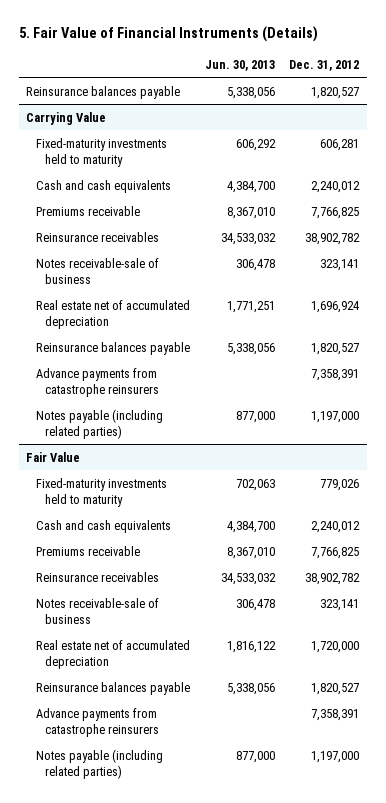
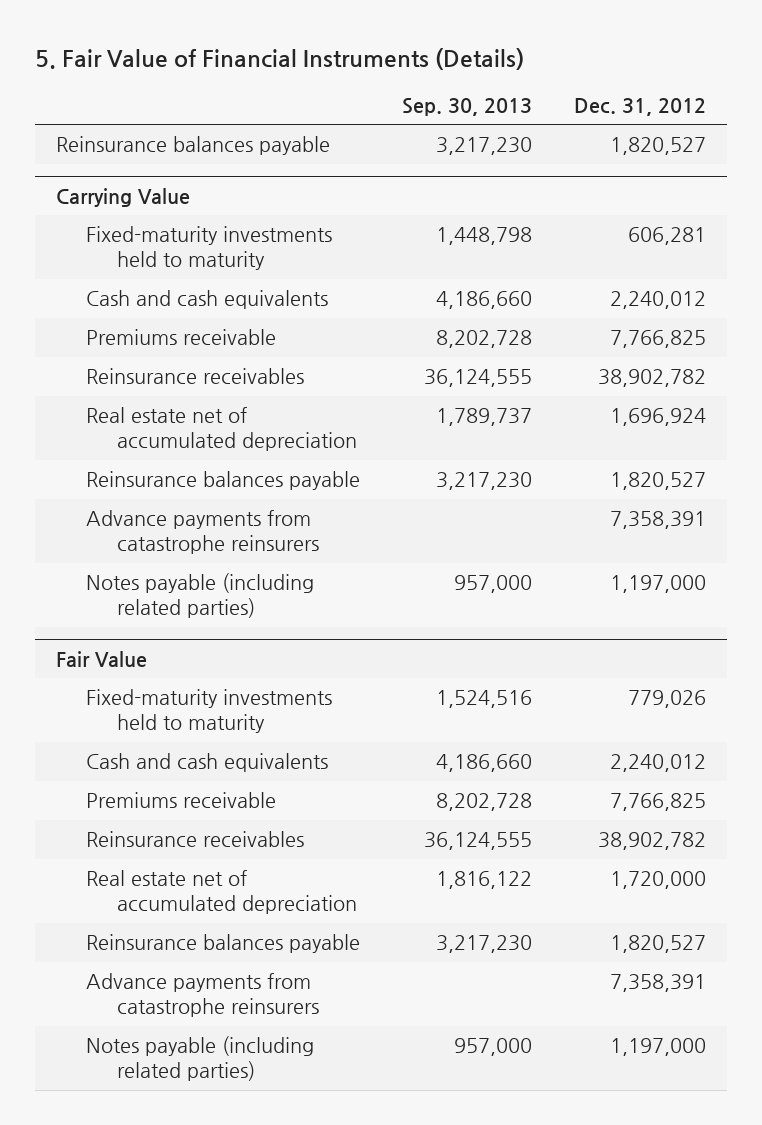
[204,59,275,71] Jun. 30, 2013 -> none
none -> [402,97,533,116] Sep. 30, 2013
[35,257,159,284] Notes receivable-sale of business -> none
[35,597,159,624] Notes receivable-sale of business -> none

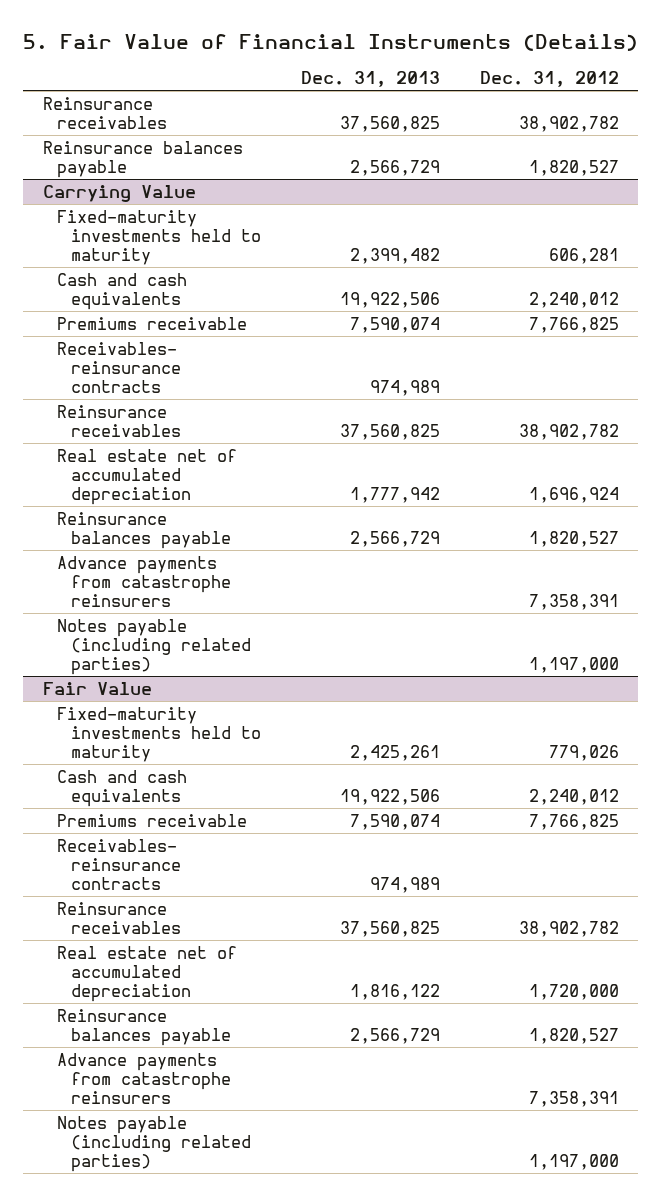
[402,97,533,116] Sep. 30, 2013 -> none
none -> [301,71,441,88] Dec. 31, 2013
none -> [42,96,168,129] Reinsurance receivables
none -> [57,341,182,393] Receivables- reinsurance contracts
none -> [57,838,182,890] Receivables- reinsurance contracts

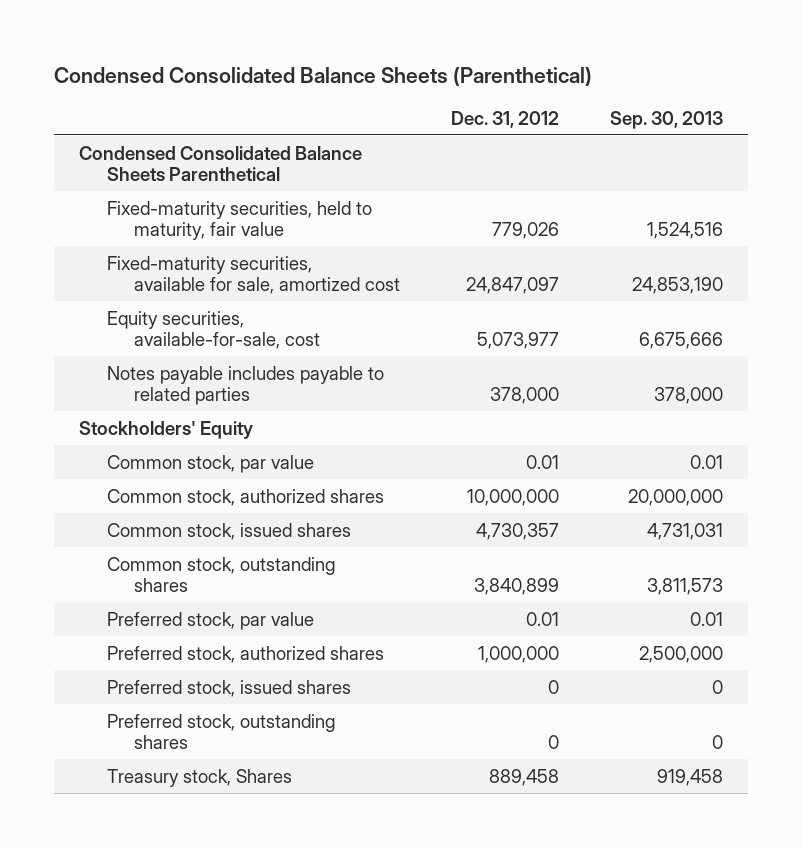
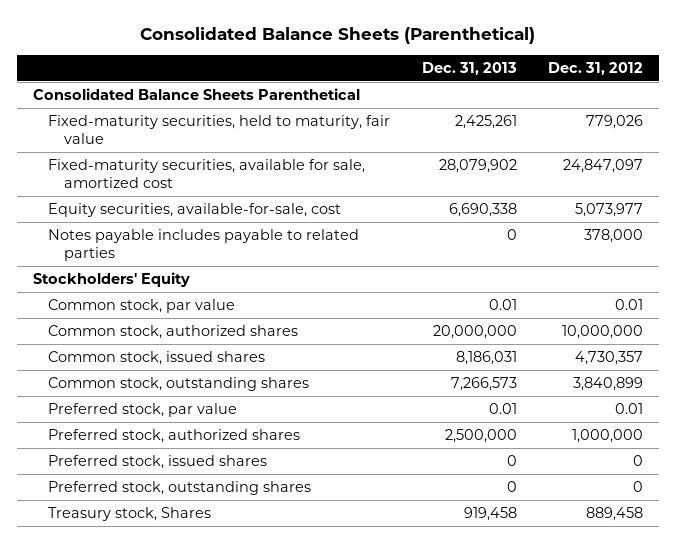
[53,65,592,86] Condensed Consolidated Balance Sheets (Parenthetical) -> [140,27,536,45] Consolidated Balance Sheets (Parenthetical)
[609,110,723,129] Sep. 30, 2013 -> none
none -> [421,61,517,75] Dec. 31, 2013
[79,145,363,181] Condensed Consolidated Balance Sheets Parenthetical -> [33,88,361,101] Consolidated Balance Sheets Parenthetical

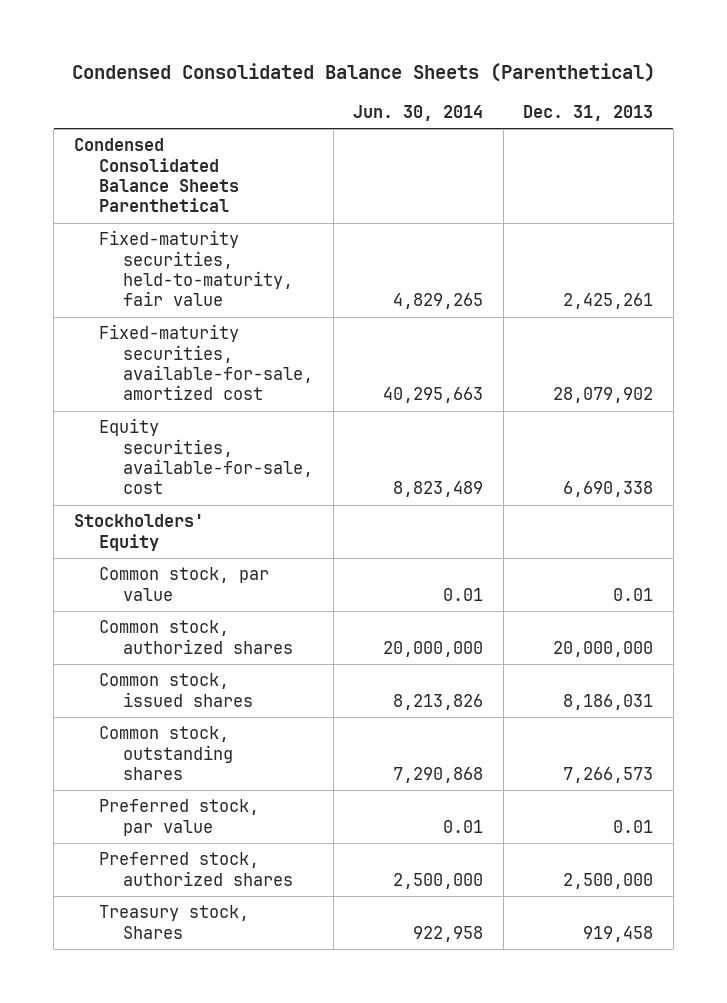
[140,27,536,45] Consolidated Balance Sheets (Parenthetical) -> [71,63,655,83] Condensed Consolidated Balance Sheets (Parenthetical)
[547,61,643,75] Dec. 31, 2012 -> none
none -> [353,104,484,121] Jun. 30, 2014
[33,88,361,101] Consolidated Balance Sheets Parenthetical -> [73,138,239,213] Condensed Consolidated Balance Sheets Parenthetical
[48,115,391,145] Fixed-maturity securities, held to maturity, fair value -> [98,230,294,307] Fixed-maturity securities, held-to-maturity, fair value
[48,159,366,189] Fixed-maturity securities, available for sale, amortized cost -> [98,324,314,401] Fixed-maturity securities, available-for-sale, amortized cost
[48,229,360,262] Notes payable includes payable to related parties -> none
[48,455,268,470] Preferred stock, issued shares -> none
[48,481,312,496] Preferred stock, outstanding shares -> none

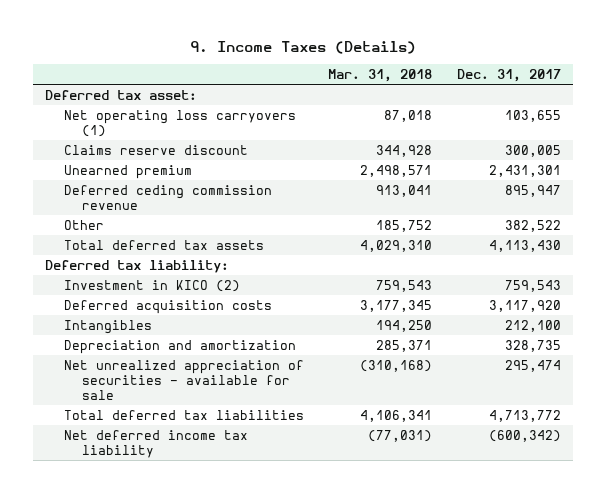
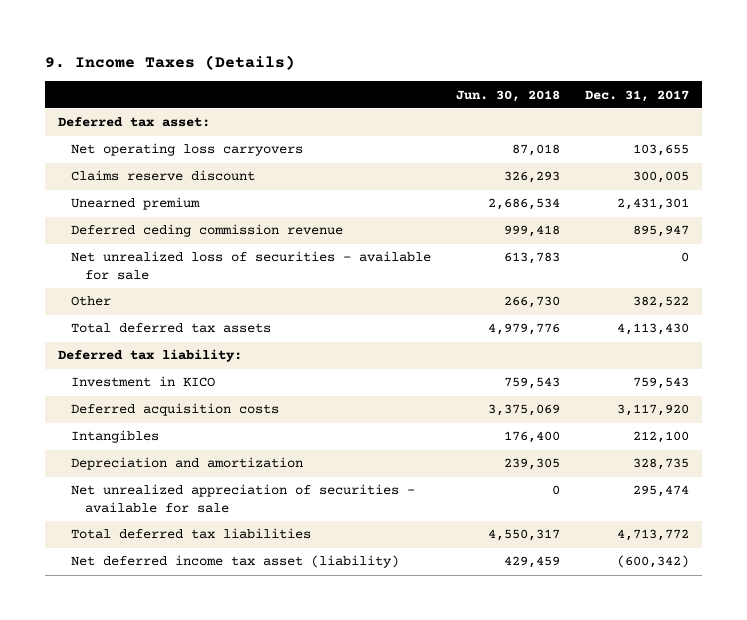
[328,69,433,83] Mar. 31, 2018 -> none
none -> [456,89,561,102] Jun. 30, 2018
[63,109,296,137] Net operating loss carryovers (1) -> [71,143,304,157] Net operating loss carryovers
none -> [71,251,432,280] Net unrealized loss of securities - available for sale
[63,279,240,292] Investment in KICO (2) -> [71,376,216,388] Investment in KICO
[63,429,248,458] Net deferred income tax liability -> [71,555,400,569] Net deferred income tax asset (liability)

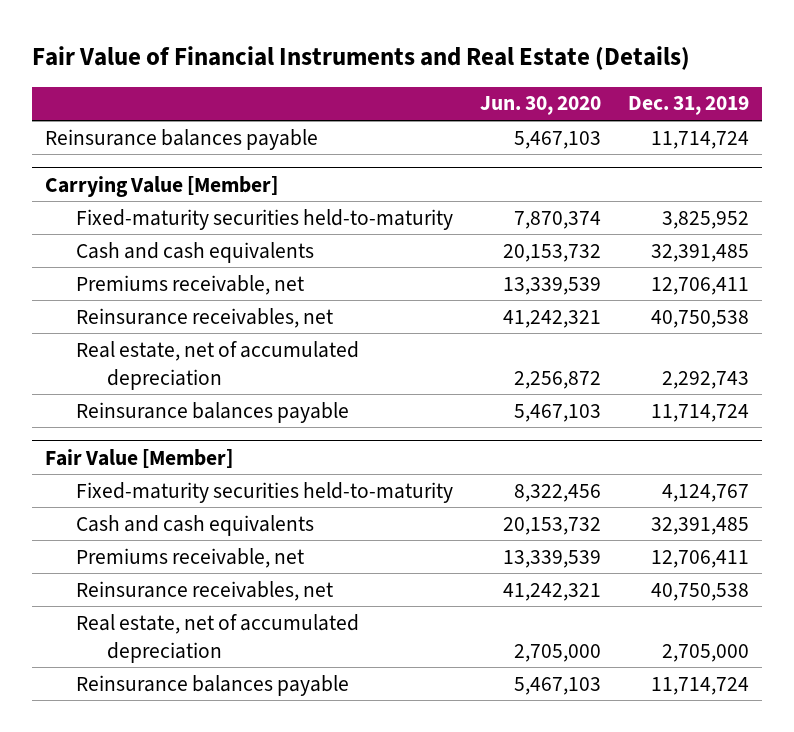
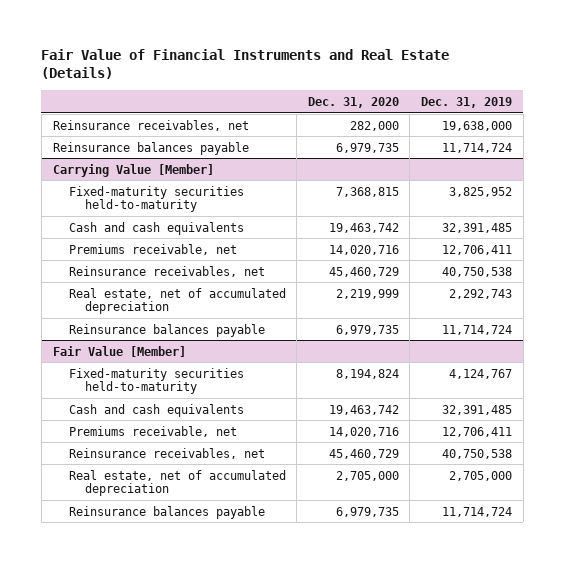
[479,96,601,116] Jun. 30, 2020 -> none
none -> [307,96,399,108] Dec. 31, 2020
none -> [52,119,249,131] Reinsurance receivables, net

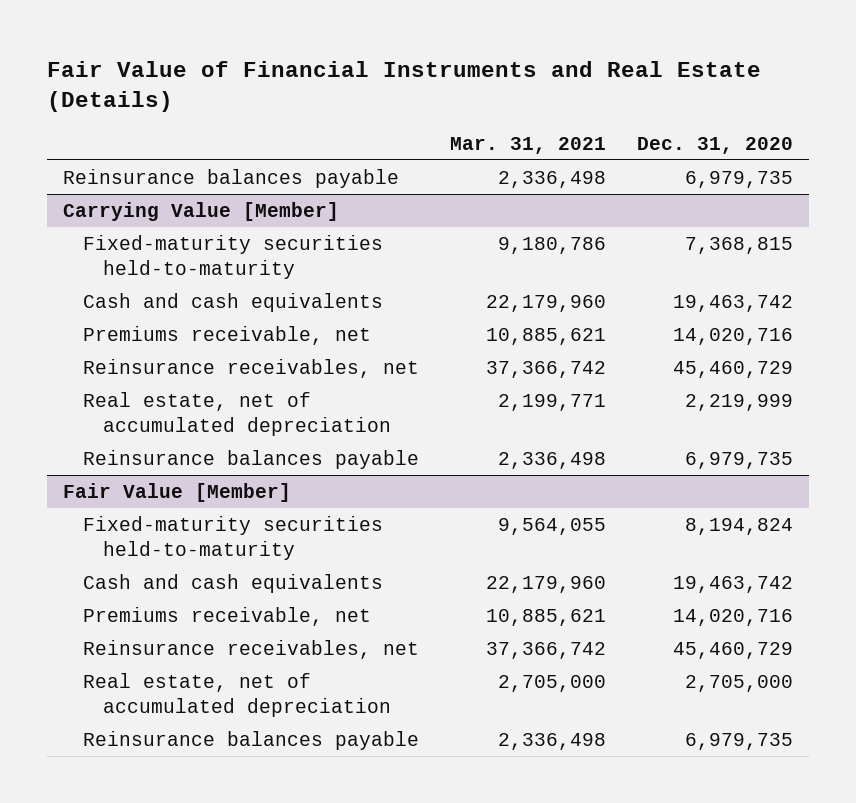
[421,96,513,108] Dec. 31, 2019 -> none
none -> [450,136,607,154] Mar. 31, 2021
[52,119,249,131] Reinsurance receivables, net -> none

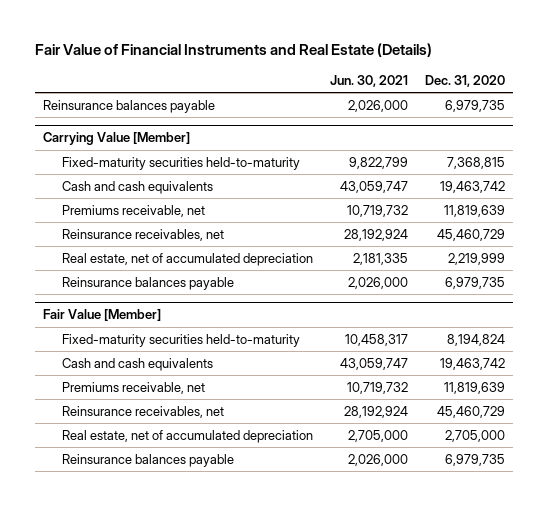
[450,136,607,154] Mar. 31, 2021 -> none
none -> [329,74,408,87] Jun. 30, 2021
[673,327,794,345] 14,020,716 -> [443,204,505,217] 11,819,639
[673,608,794,626] 14,020,716 -> [443,381,505,394] 11,819,639

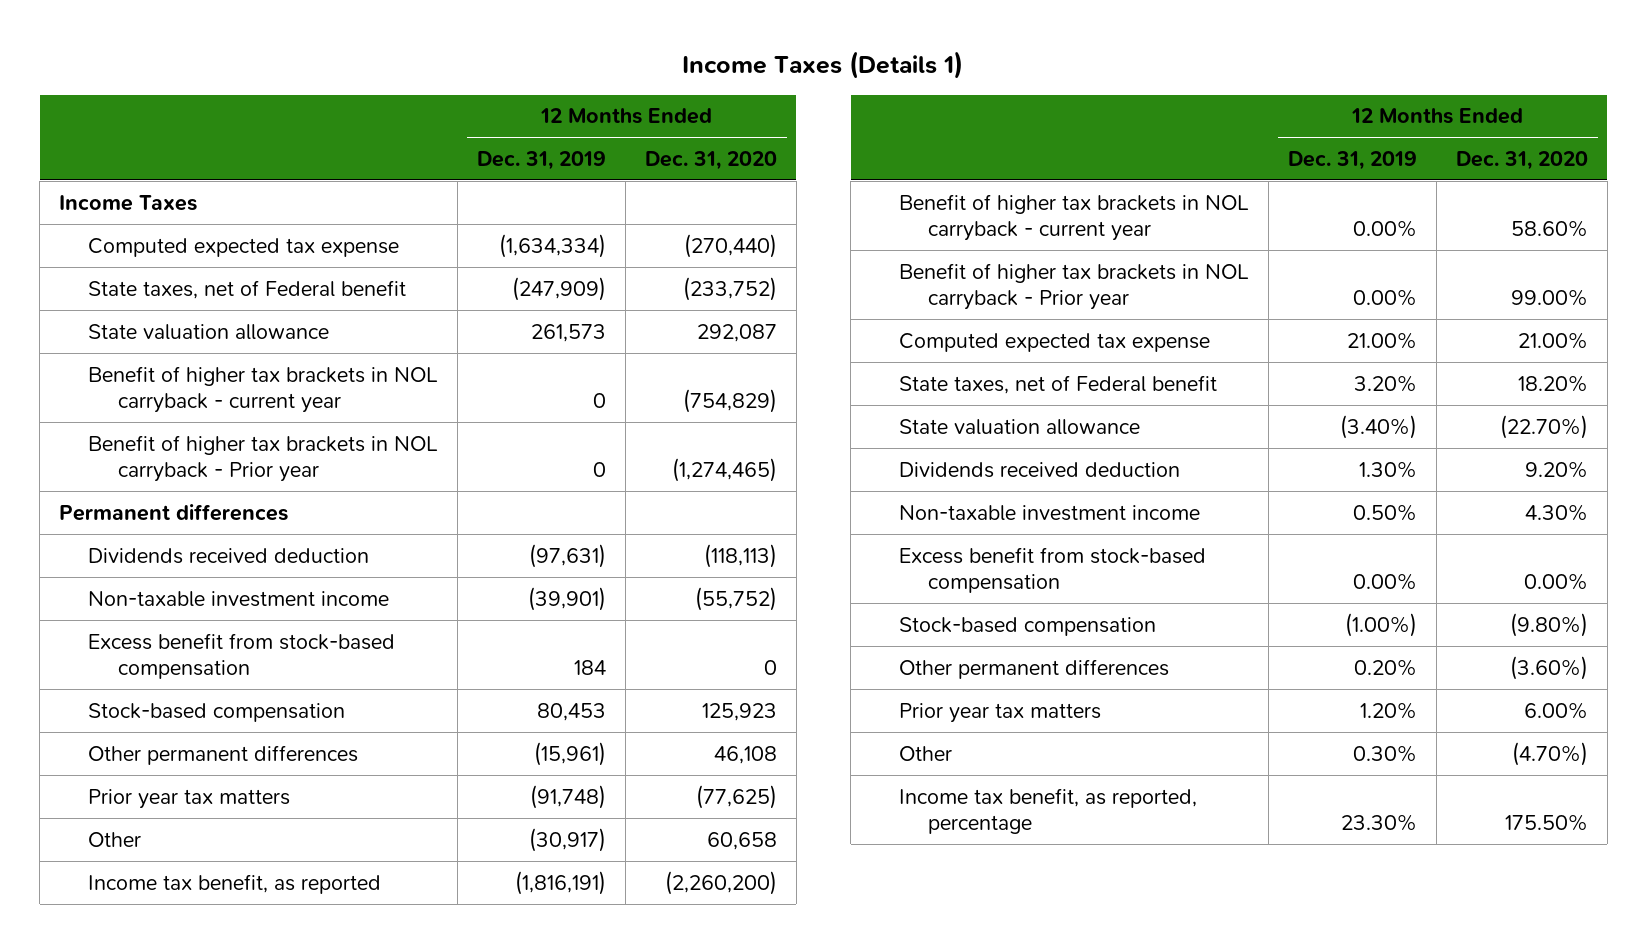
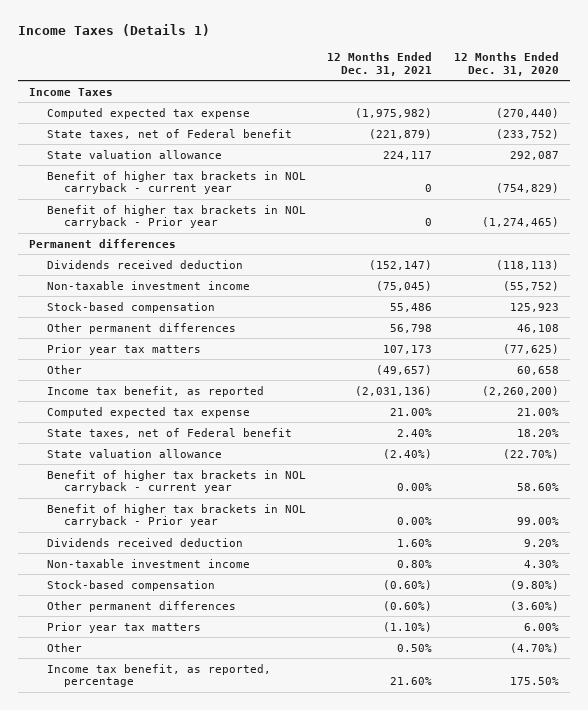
[477,150,607,170] Dec. 31, 2019 -> none
none -> [327,52,433,76] 12 Months Ended Dec. 31, 2021
[88,632,396,680] Excess benefit from stock-based compensation -> none
[899,193,1250,242] Benefit of higher tax brackets in NOL carryback - current year -> [46,469,306,494] Benefit of higher tax brackets in NOL carryback - current year
[899,262,1250,311] Benefit of higher tax brackets in NOL carryback - Prior year -> [46,503,306,528] Benefit of higher tax brackets in NOL carryback - Prior year
[899,546,1207,594] Excess benefit from stock-based compensation -> none

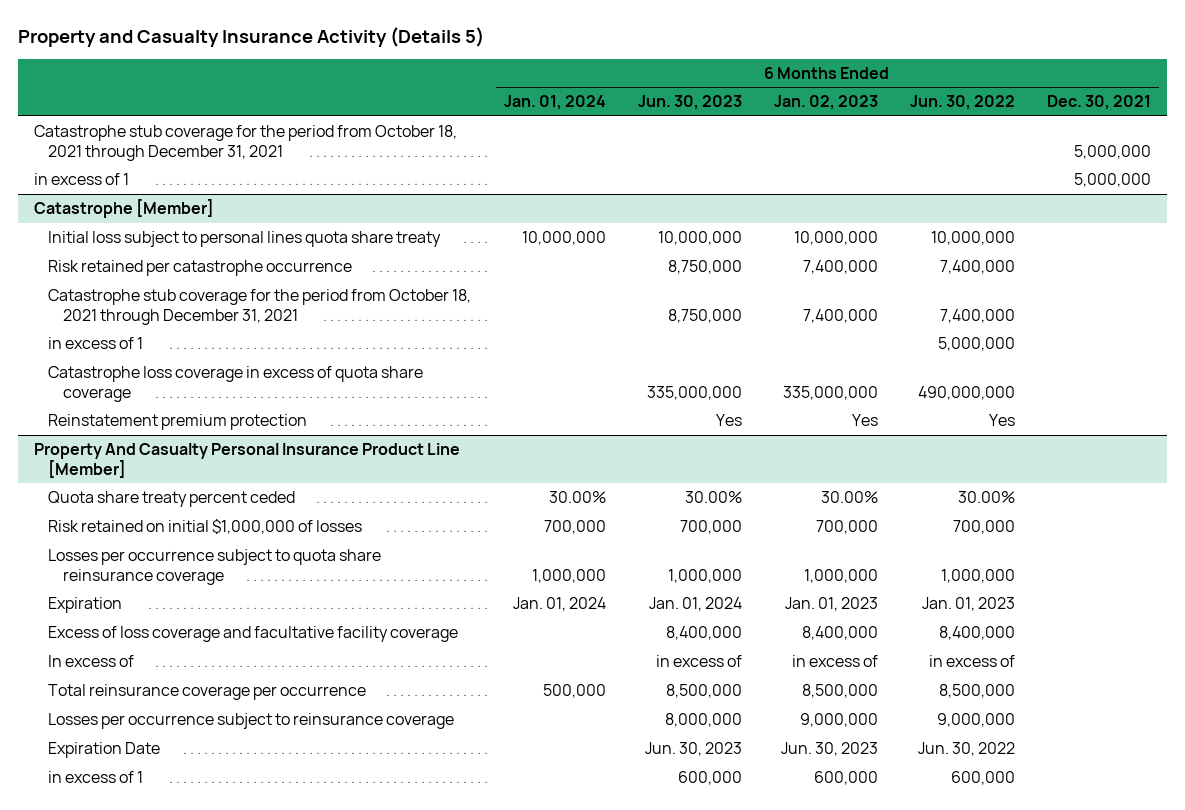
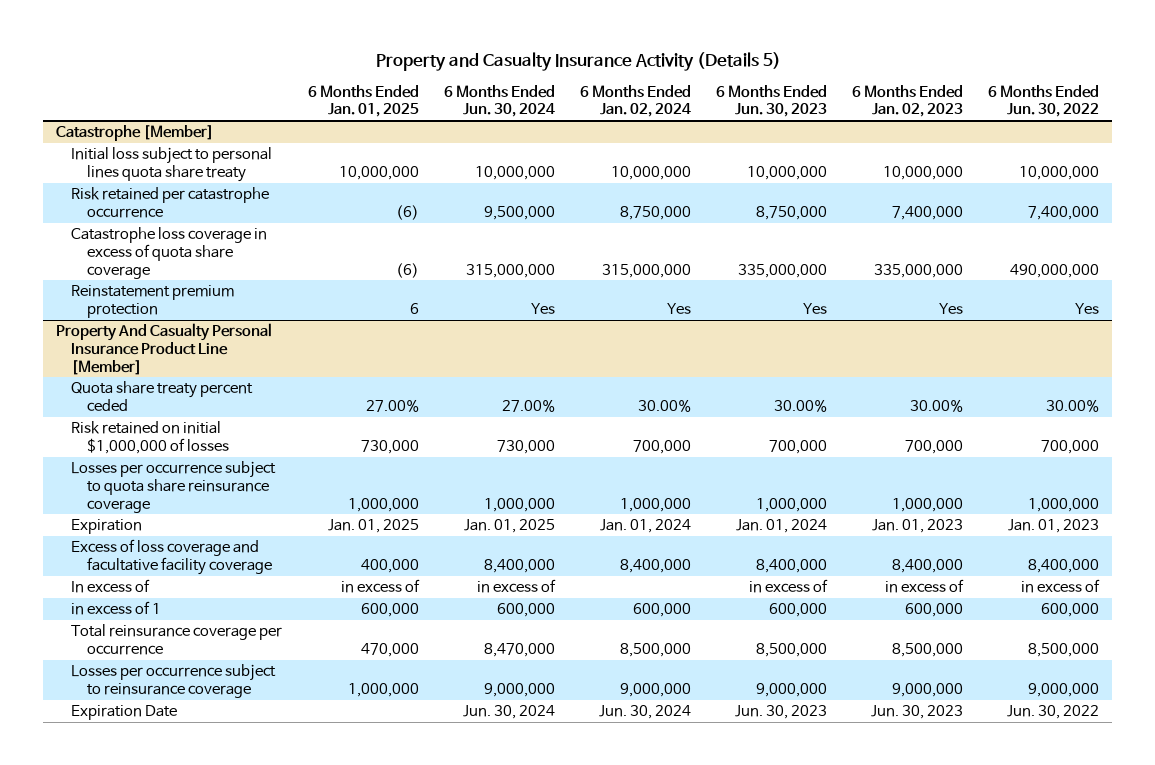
[503,95,606,111] Jan. 01, 2024 -> none
[1047,95,1152,111] Dec. 30, 2021 -> none
none -> [307,84,419,118] 6 Months Ended Jan. 01, 2025
none -> [443,84,555,118] 6 Months Ended Jun. 30, 2024
none -> [579,84,691,118] 6 Months Ended Jan. 02, 2024
[33,125,457,161] Catastrophe stub coverage for the period from October 18, 2021 through December 31, 2021 -> none
[33,173,129,186] in excess of 1 -> none
[48,289,472,325] Catastrophe stub coverage for the period from October 18, 2021 through December 31, 2021 -> none
[48,337,144,350] in excess of 1 -> none
[48,771,144,784] in excess of 1 -> [71,601,162,616] in excess of 1
[664,713,742,728] 8,000,000 -> [756,682,828,697] 9,000,000

